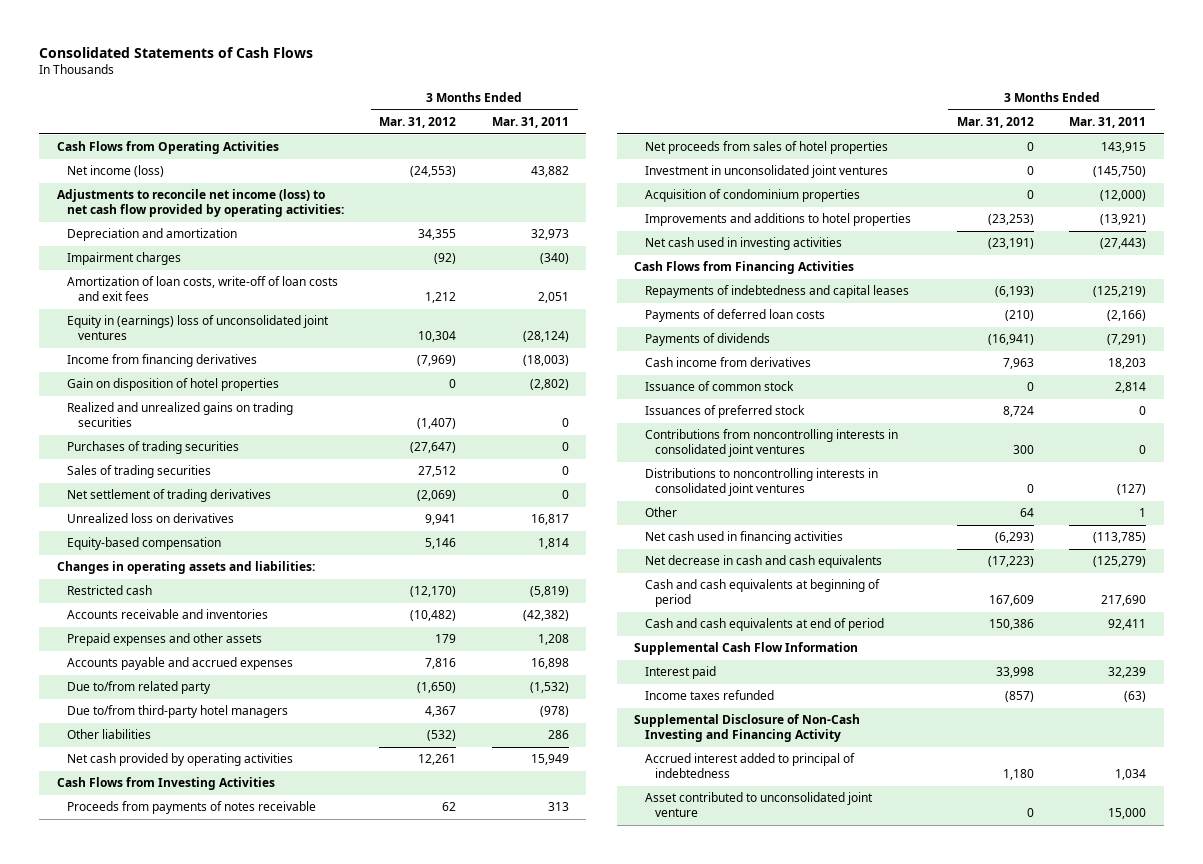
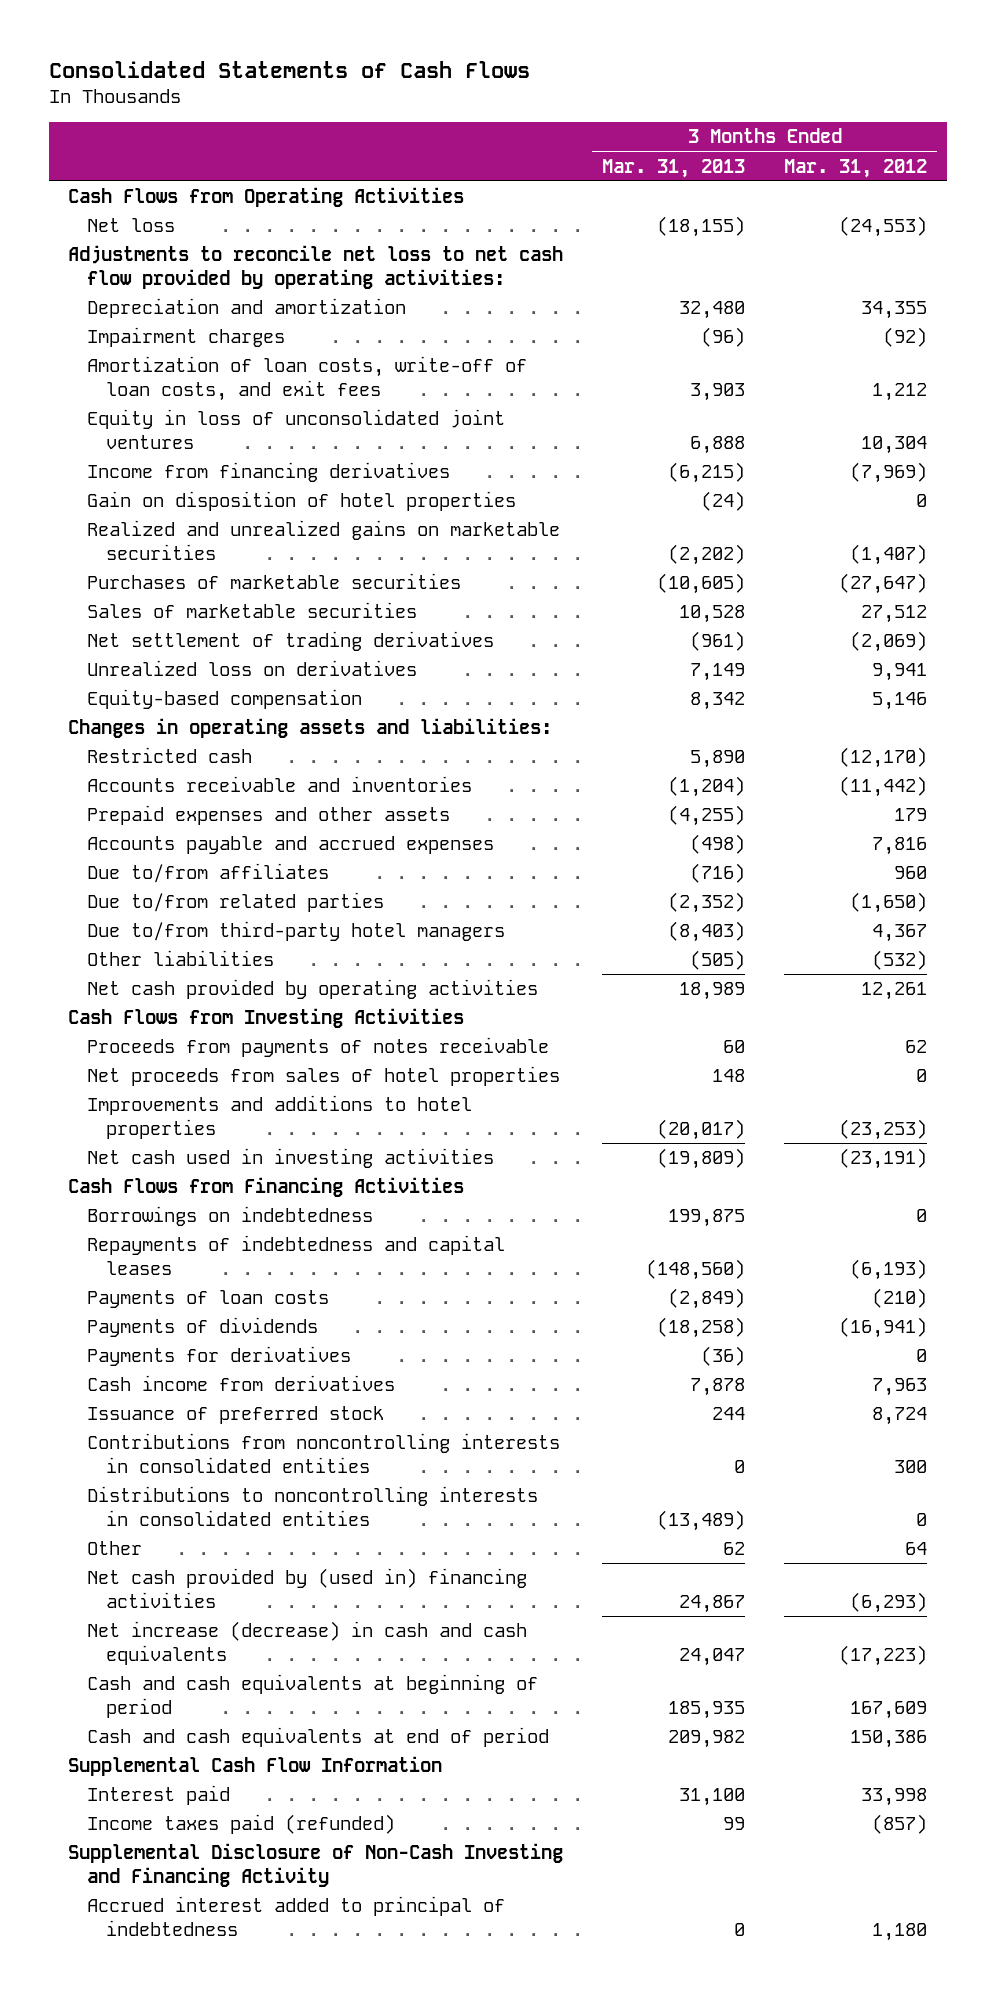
[491,117,569,129] Mar. 31, 2011 -> none
none -> [602,158,746,178] Mar. 31, 2013
[67,165,165,178] Net income (loss) -> [87,218,176,233] Net loss
[56,189,345,218] Adjustments to reconcile net income (loss) to net cash flow provided by operating activities: -> [68,245,564,289] Adjustments to reconcile net loss to net cash flow provided by operating activities:
[67,276,339,302] Amortization of loan costs, write-off of loan costs and exit fees -> [87,356,528,401] Amortization of loan costs, write-off of loan costs, and exit fees
[67,315,330,341] Equity in (earnings) loss of unconsolidated joint ventures -> [87,409,506,449] Equity in loss of unconsolidated joint ventures
[67,402,294,428] Realized and unrealized gains on trading securities -> [87,520,561,560] Realized and unrealized gains on marketable securities
[67,441,240,455] Purchases of trading securities -> [87,573,462,590] Purchases of marketable securities
[67,465,212,479] Sales of trading securities -> [87,602,418,619] Sales of marketable securities
[410,610,457,622] (10,482) -> [839,776,928,798] (11,442)
none -> [87,863,330,884] Due to/from affiliates
[67,681,212,695] Due to/from related party -> [87,892,385,913] Due to/from related parties
[644,165,888,179] Investment in unconsolidated joint ventures -> none
[644,189,860,203] Acquisition of condominium properties -> none
none -> [87,1206,374,1227] Borrowings on indebtedness
[644,309,825,323] Payments of deferred loan costs -> [87,1290,330,1309] Payments of loan costs
none -> [87,1346,352,1367] Payments for derivatives
[644,381,794,392] Issuance of common stock -> none
[644,405,805,419] Issuances of preferred stock -> [87,1406,385,1425] Issuance of preferred stock
[644,429,898,458] Contributions from noncontrolling interests in consolidated joint ventures -> [87,1433,561,1473] Contributions from noncontrolling interests in consolidated entities
[644,468,878,497] Distributions to noncontrolling interests in consolidated joint ventures -> [87,1486,539,1526] Distributions to noncontrolling interests in consolidated entities
[644,531,843,545] Net cash used in financing activities -> [87,1568,528,1608] Net cash provided by (used in) financing activities
[644,555,882,569] Net decrease in cash and cash equivalents -> [87,1621,528,1665] Net increase (decrease) in cash and cash equivalents
[644,690,774,701] Income taxes refunded -> [87,1814,396,1835] Income taxes paid (refunded)
[644,792,873,818] Asset contributed to unconsolidated joint venture -> none

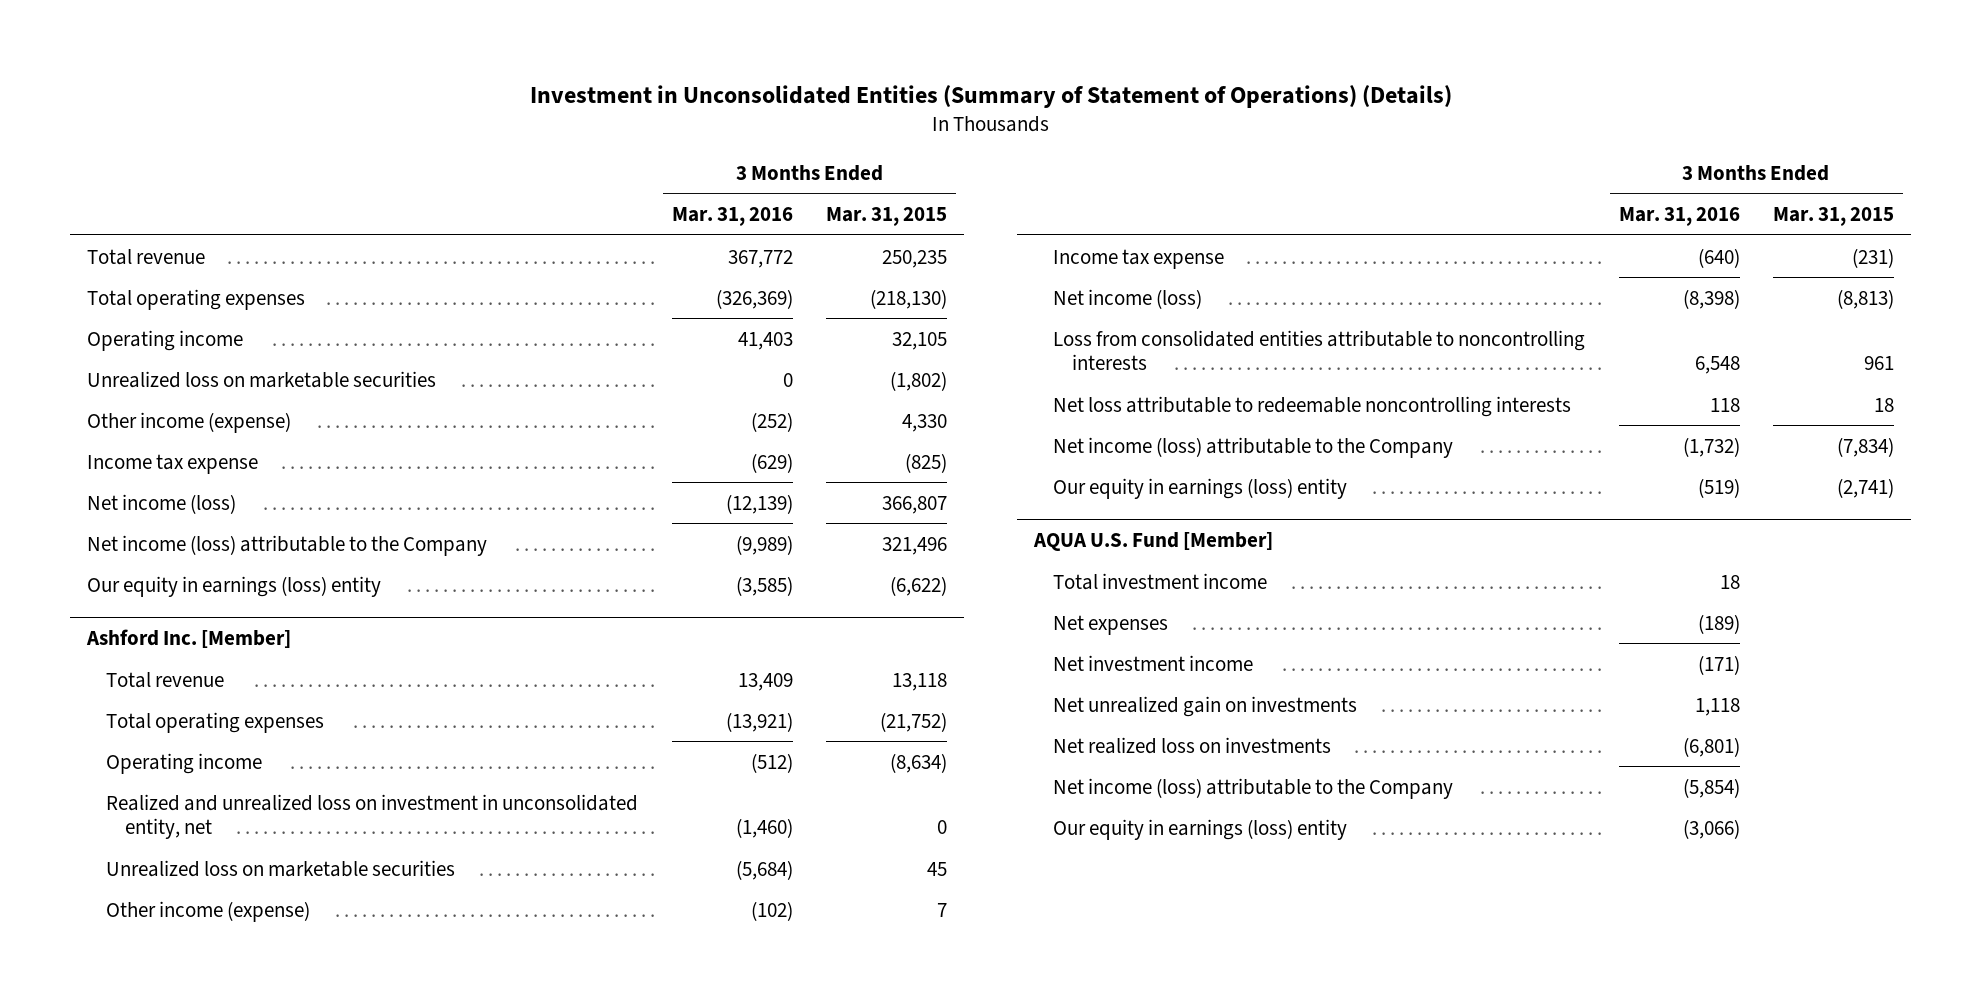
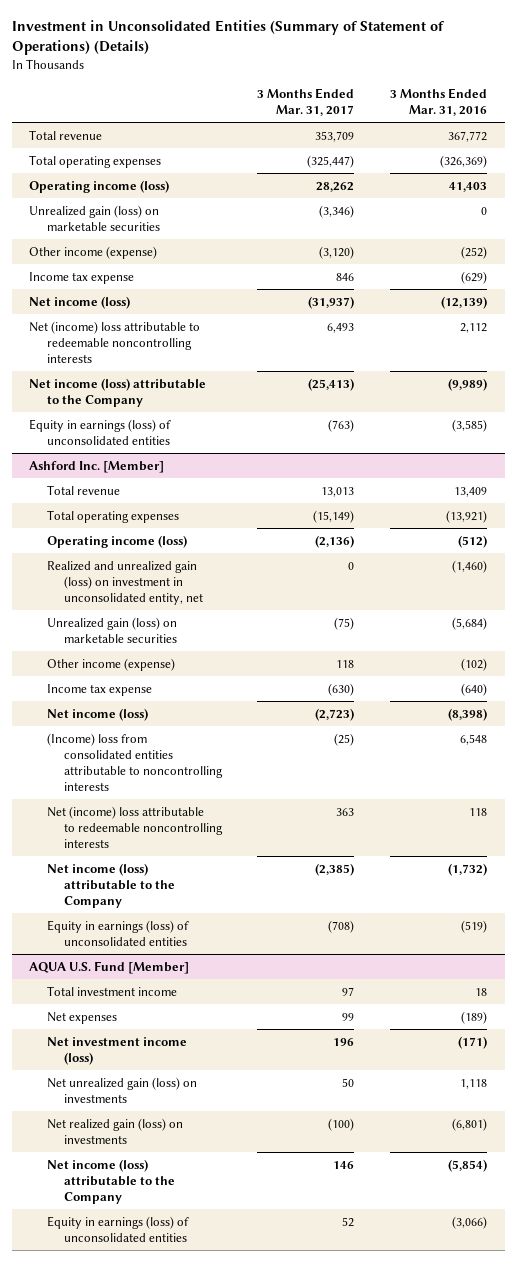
[826,206,948,226] Mar. 31, 2015 -> none
none -> [257,88,355,116] 3 Months Ended Mar. 31, 2017
[86,329,243,351] Operating income -> [29,179,170,193] Operating income (loss)
[86,370,436,388] Unrealized loss on marketable securities -> [29,204,160,231] Unrealized gain (loss) on marketable securities
none -> [29,320,201,363] Net (income) loss attributable to redeemable noncontrolling interests
[86,575,381,597] Our equity in earnings (loss) entity -> [29,418,172,445] Equity in earnings (loss) of unconsolidated entities
[106,752,263,774] Operating income -> [46,534,187,548] Operating income (loss)
[106,793,639,840] Realized and unrealized loss on investment in unconsolidated entity, net -> [46,560,203,605] Realized and unrealized gain (loss) on investment in unconsolidated entity, net
[106,859,456,877] Unrealized loss on marketable securities -> [46,616,177,643] Unrealized gain (loss) on marketable securities
[1052,329,1585,371] Loss from consolidated entities attributable to noncontrolling interests -> [46,732,223,791] (Income) loss from consolidated entities attributable to noncontrolling interests
[1052,395,1571,417] Net loss attributable to redeemable noncontrolling interests -> [46,805,223,848] Net (income) loss attributable to redeemable noncontrolling interests
[1052,477,1347,499] Our equity in earnings (loss) entity -> [46,919,189,946] Equity in earnings (loss) of unconsolidated entities
[1052,654,1253,671] Net investment income -> [46,1036,187,1065] Net investment income (loss)
[1052,695,1357,717] Net unrealized gain on investments -> [46,1076,197,1103] Net unrealized gain (loss) on investments
[1052,736,1331,754] Net realized loss on investments -> [46,1117,183,1144] Net realized gain (loss) on investments
[1052,818,1347,840] Our equity in earnings (loss) entity -> [46,1215,189,1242] Equity in earnings (loss) of unconsolidated entities

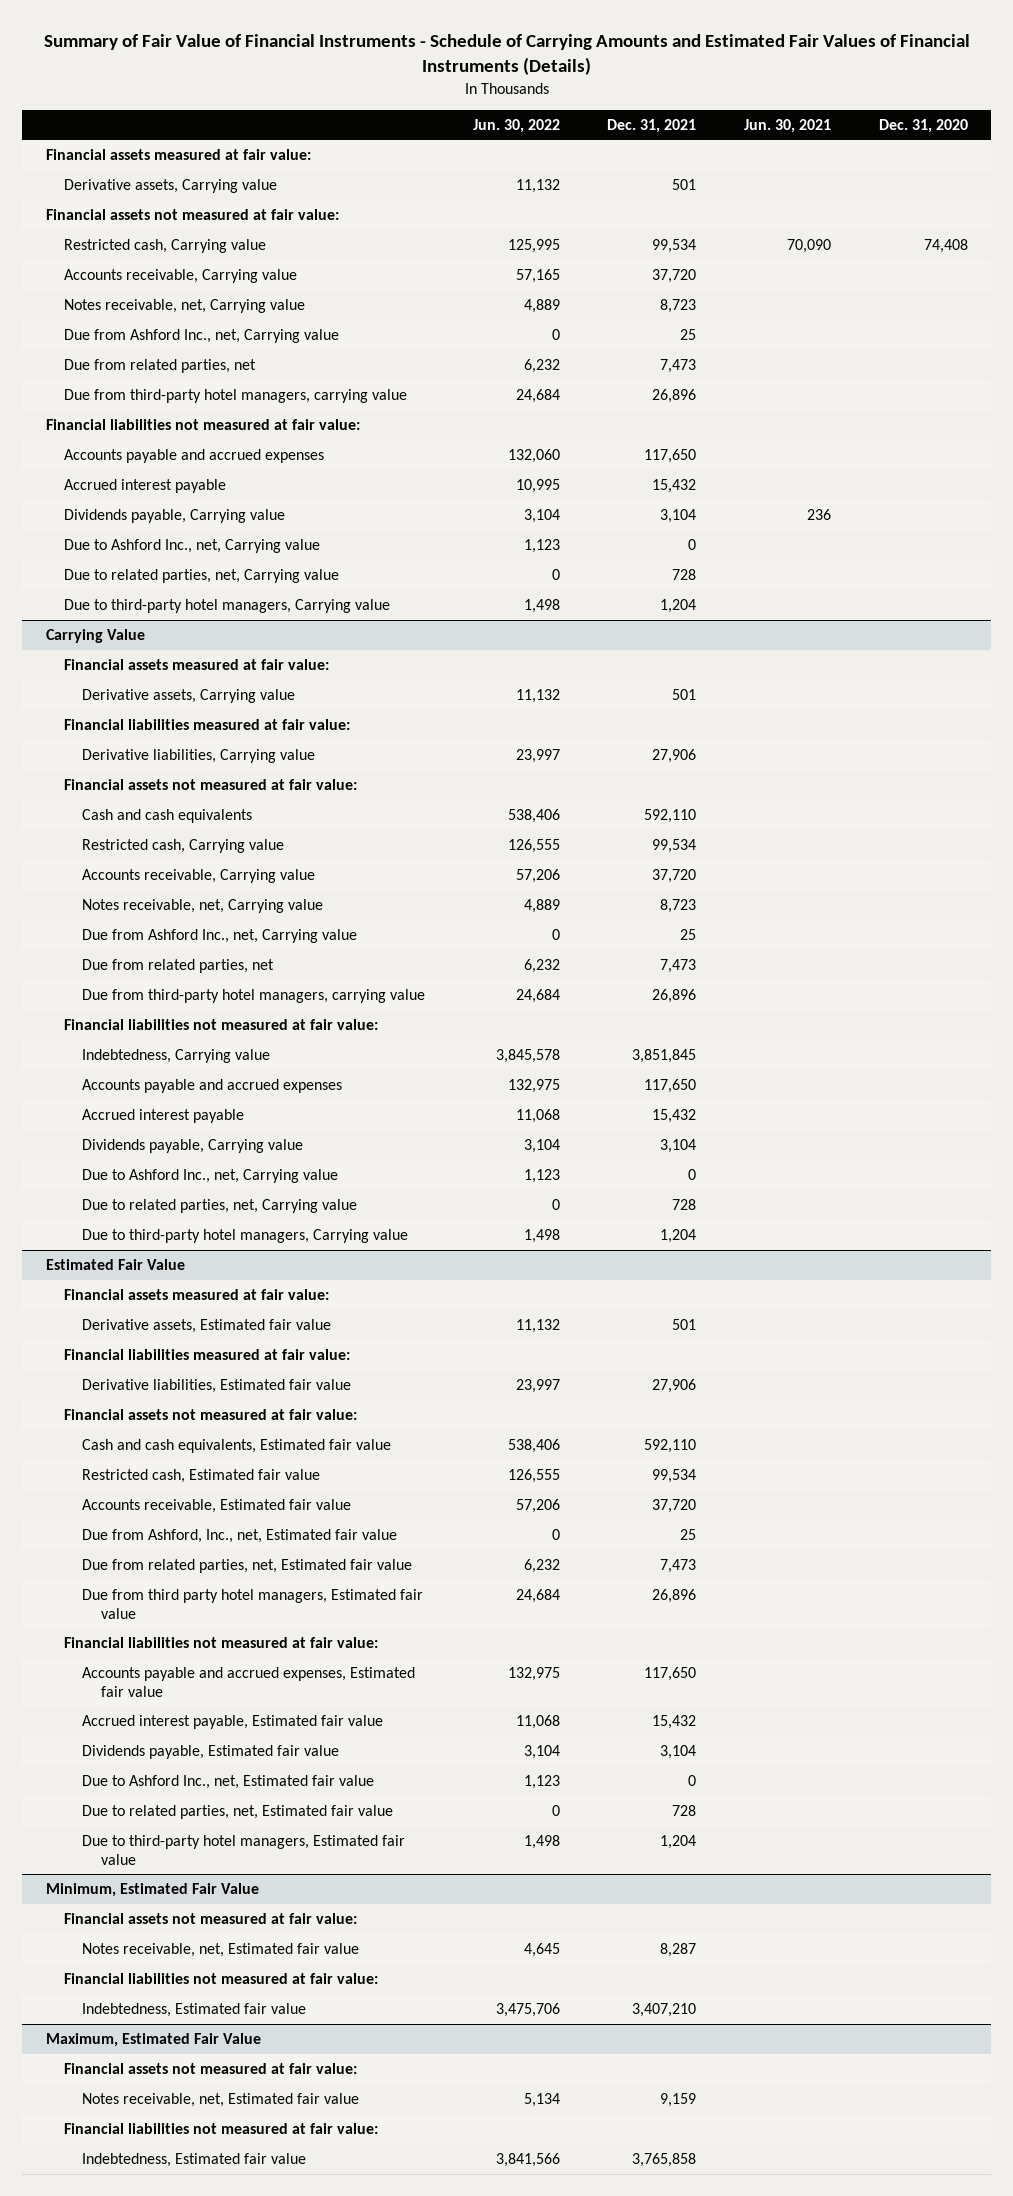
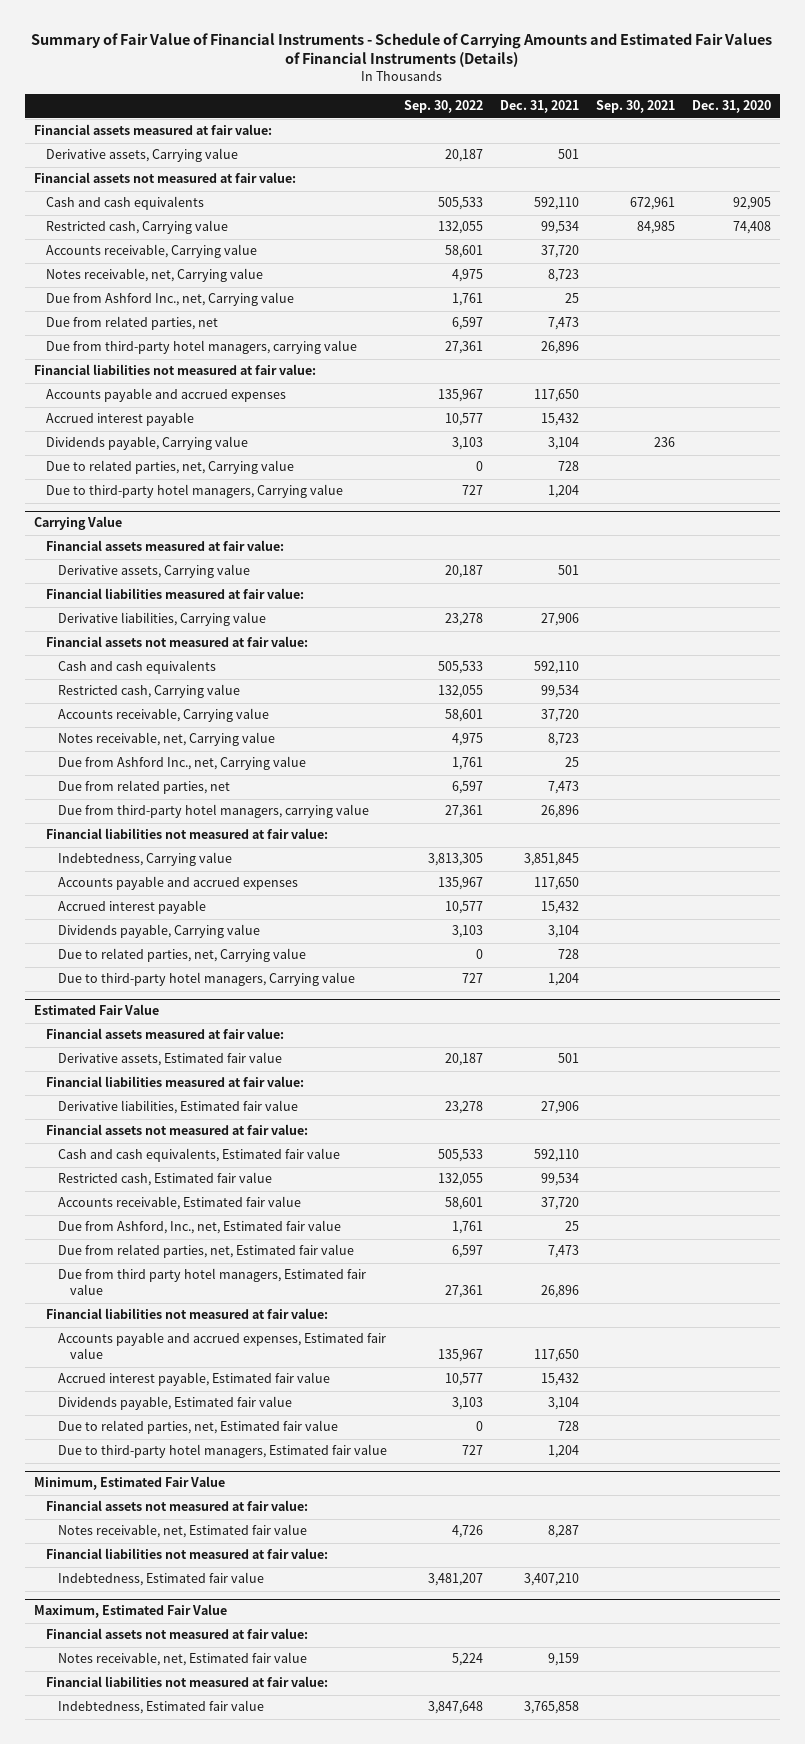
[472,118,560,133] Jun. 30, 2022 -> none
[744,118,832,133] Jun. 30, 2021 -> none
none -> [403,100,483,114] Sep. 30, 2022
none -> [595,100,675,114] Sep. 30, 2021
none -> [45,196,204,211] Cash and cash equivalents
[64,538,321,553] Due to Ashford Inc., net, Carrying value -> none
[82,1168,339,1183] Due to Ashford Inc., net, Carrying value -> none
[82,1774,375,1789] Due to Ashford Inc., net, Estimated fair value -> none

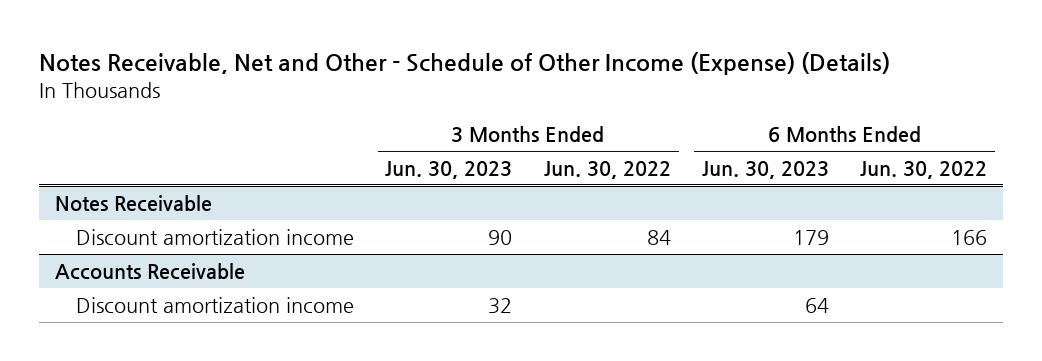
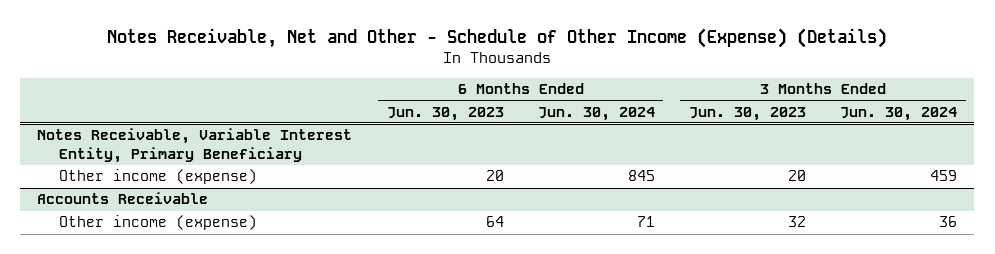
[543,160,671,179] Jun. 30, 2022 -> none
[860,160,988,179] Jun. 30, 2022 -> none
none -> [537,106,655,121] Jun. 30, 2024
none -> [840,106,958,121] Jun. 30, 2024
[54,194,212,212] Notes Receivable -> none
none -> [37,128,353,163] Notes Receivable, Variable Interest Entity, Primary Beneficiary
[76,228,355,245] Discount amortization income -> [58,169,257,185] Other income (expense)
[488,229,513,245] 90 -> [788,170,807,182] 20
[793,229,830,245] 179 -> [485,170,504,182] 20
[76,296,355,313] Discount amortization income -> [58,215,257,231] Other income (expense)

